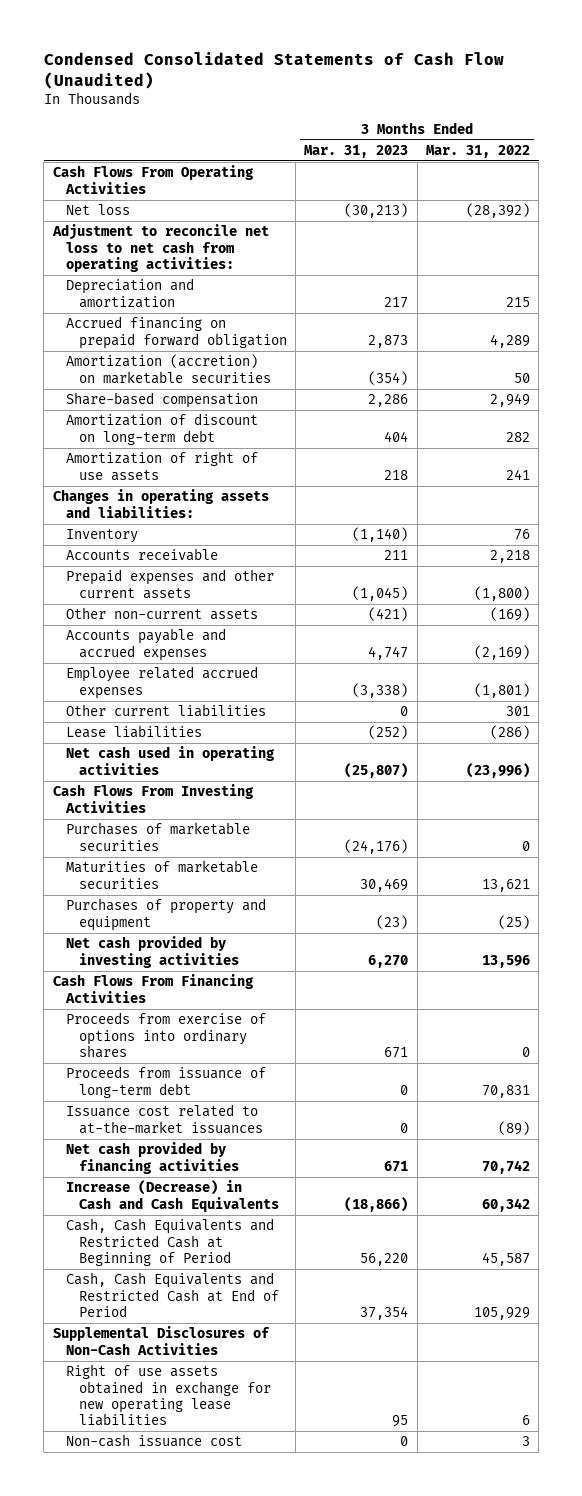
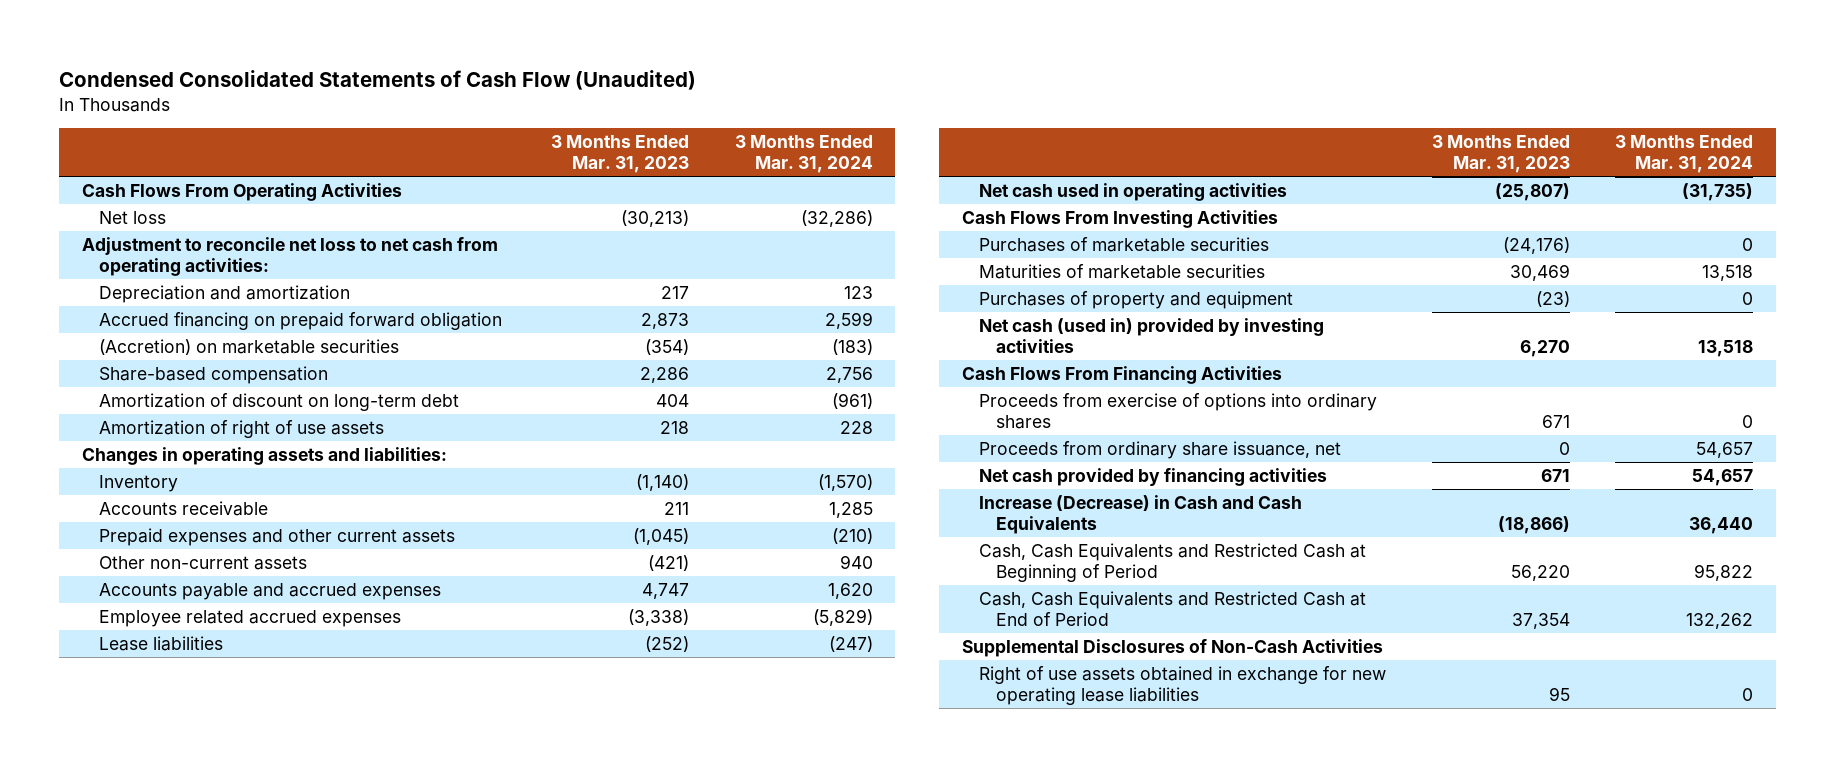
[425,144,530,158] Mar. 31, 2022 -> none
none -> [734,134,873,174] 3 Months Ended Mar. 31, 2024
[65,354,271,384] Amortization (accretion) on marketable securities -> [99,338,400,355] (Accretion) on marketable securities
[65,704,266,718] Other current liabilities -> none
[65,936,239,968] Net cash provided by investing activities -> [979,317,1325,354] Net cash (used in) provided by investing activities
[65,1066,266,1098] Proceeds from issuance of long-term debt -> none
[65,1104,263,1134] Issuance cost related to at-the-market issuances -> none
none -> [979,440,1342,459] Proceeds from ordinary share issuance, net
[65,1434,242,1448] Non-cash issuance cost -> none

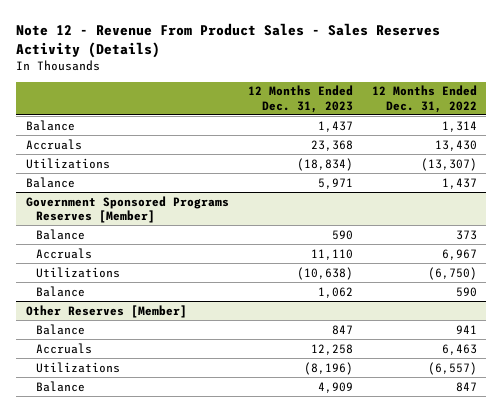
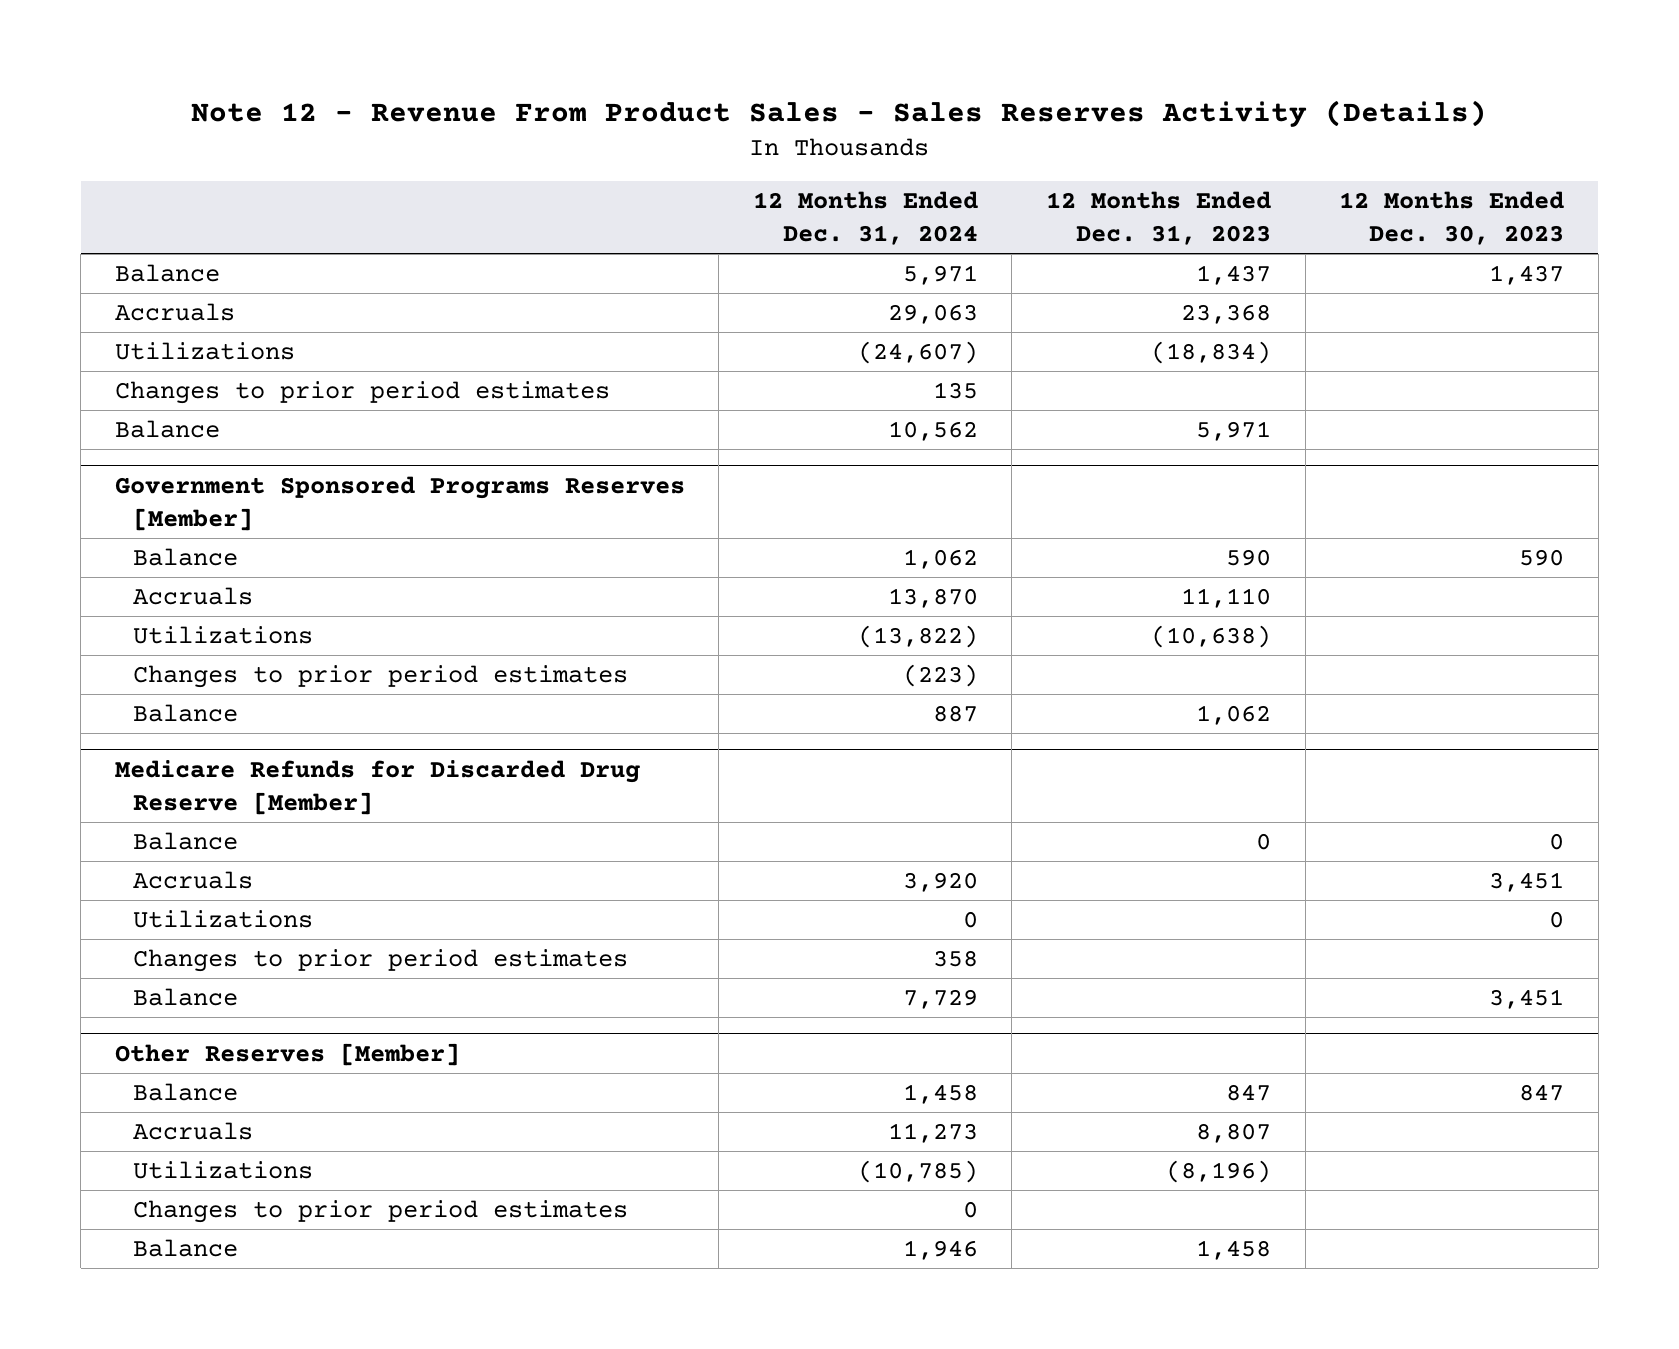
[371,85,477,113] 12 Months Ended Dec. 31, 2022 -> none
none -> [752,191,978,246] 12 Months Ended Dec. 31, 2024
none -> [1339,191,1565,246] 12 Months Ended Dec. 30, 2023
none -> [114,381,610,405] Changes to prior period estimates
none -> [132,665,628,689] Changes to prior period estimates
none -> [114,759,640,815] Medicare Refunds for Discarded Drug Reserve [Member]
none -> [132,832,238,851] Balance
none -> [132,871,253,890] Accruals
none -> [132,910,313,929] Utilizations
none -> [132,949,628,973] Changes to prior period estimates
none -> [132,988,238,1007] Balance
[310,343,353,355] 12,258 -> [1196,1123,1272,1144] 8,807
none -> [132,1200,628,1224] Changes to prior period estimates
[317,381,353,393] 4,909 -> [1196,1240,1272,1261] 1,458

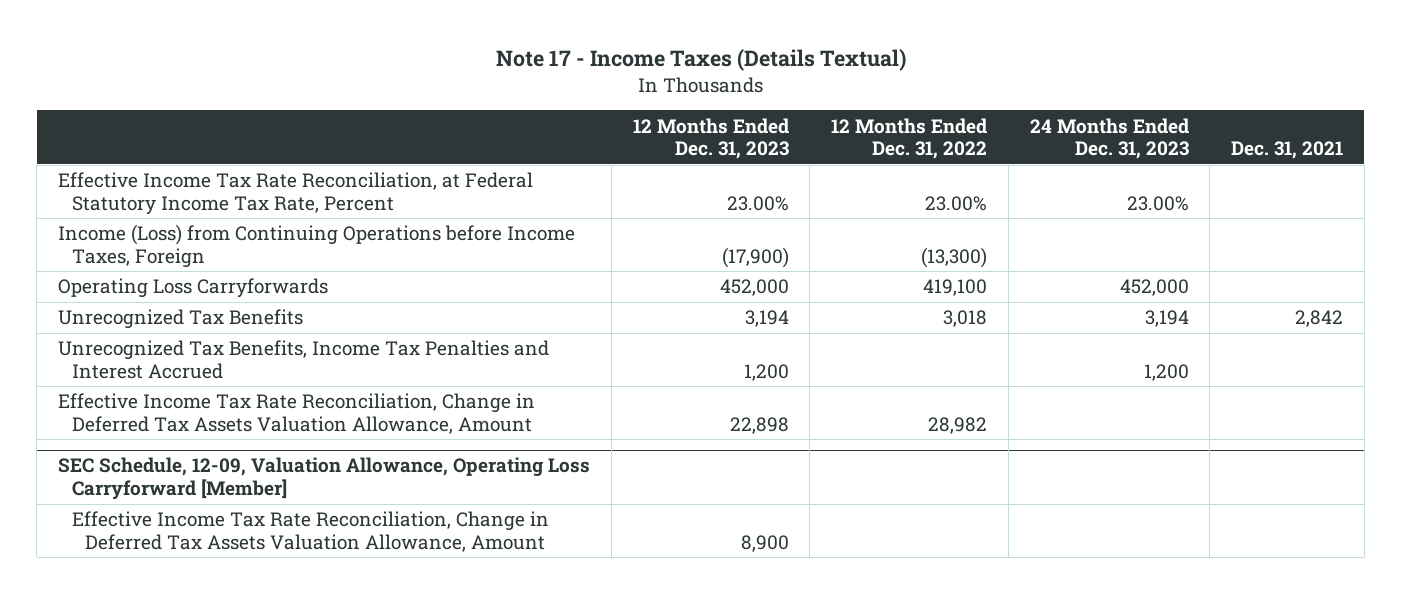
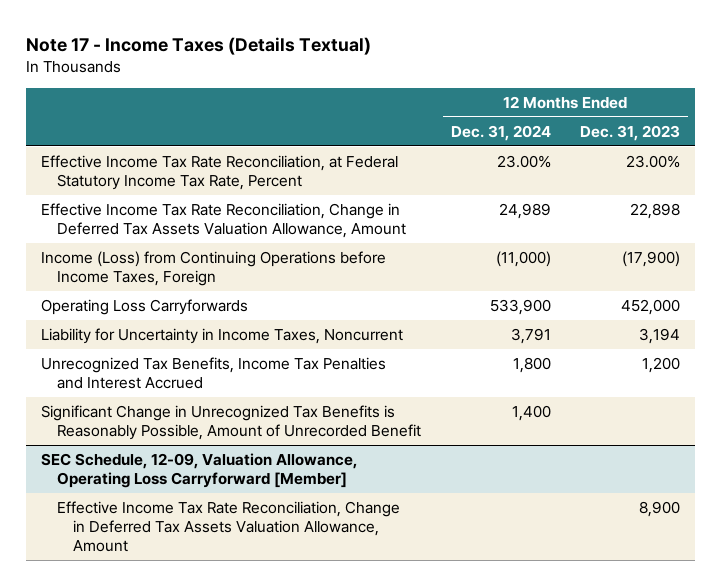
[831,117,988,160] 12 Months Ended Dec. 31, 2022 -> none
[1029,117,1189,160] 24 Months Ended Dec. 31, 2023 -> none
[1231,141,1344,160] Dec. 31, 2021 -> none
none -> [450,124,551,141] Dec. 31, 2024
[58,393,536,434] Effective Income Tax Rate Reconciliation, Change in Deferred Tax Assets Valuation Allowance, Amount -> [41,203,407,239] Effective Income Tax Rate Reconciliation, Change in Deferred Tax Assets Valuation Allowance, Amount
[58,309,304,330] Unrecognized Tax Benefits -> [41,328,404,345] Liability for Uncertainty in Income Taxes, Noncurrent
none -> [41,405,422,441] Significant Change in Unrecognized Tax Benefits is Reasonably Possible, Amount of Unrecorded Benefit

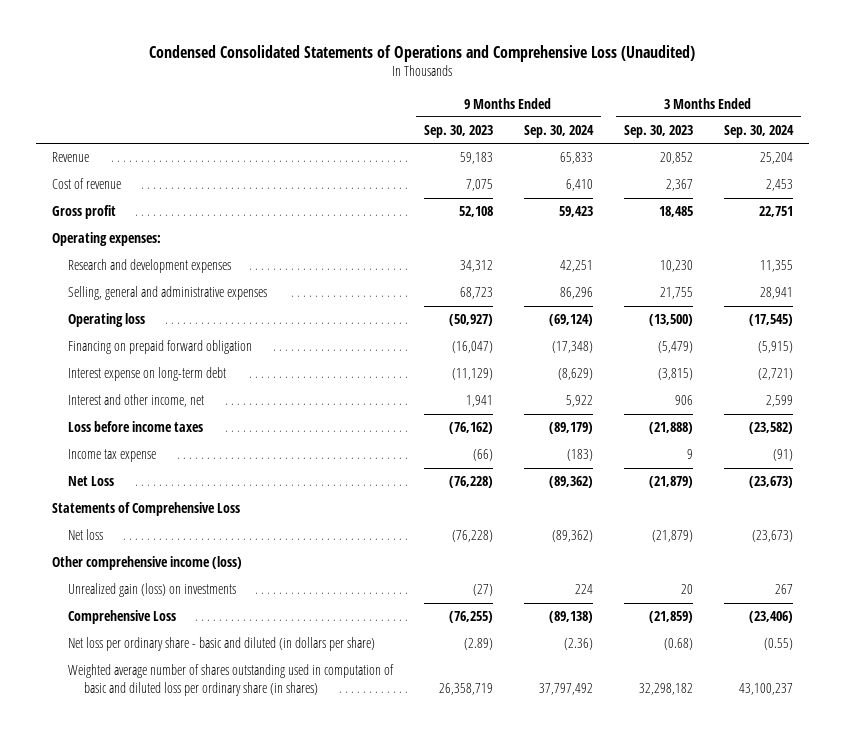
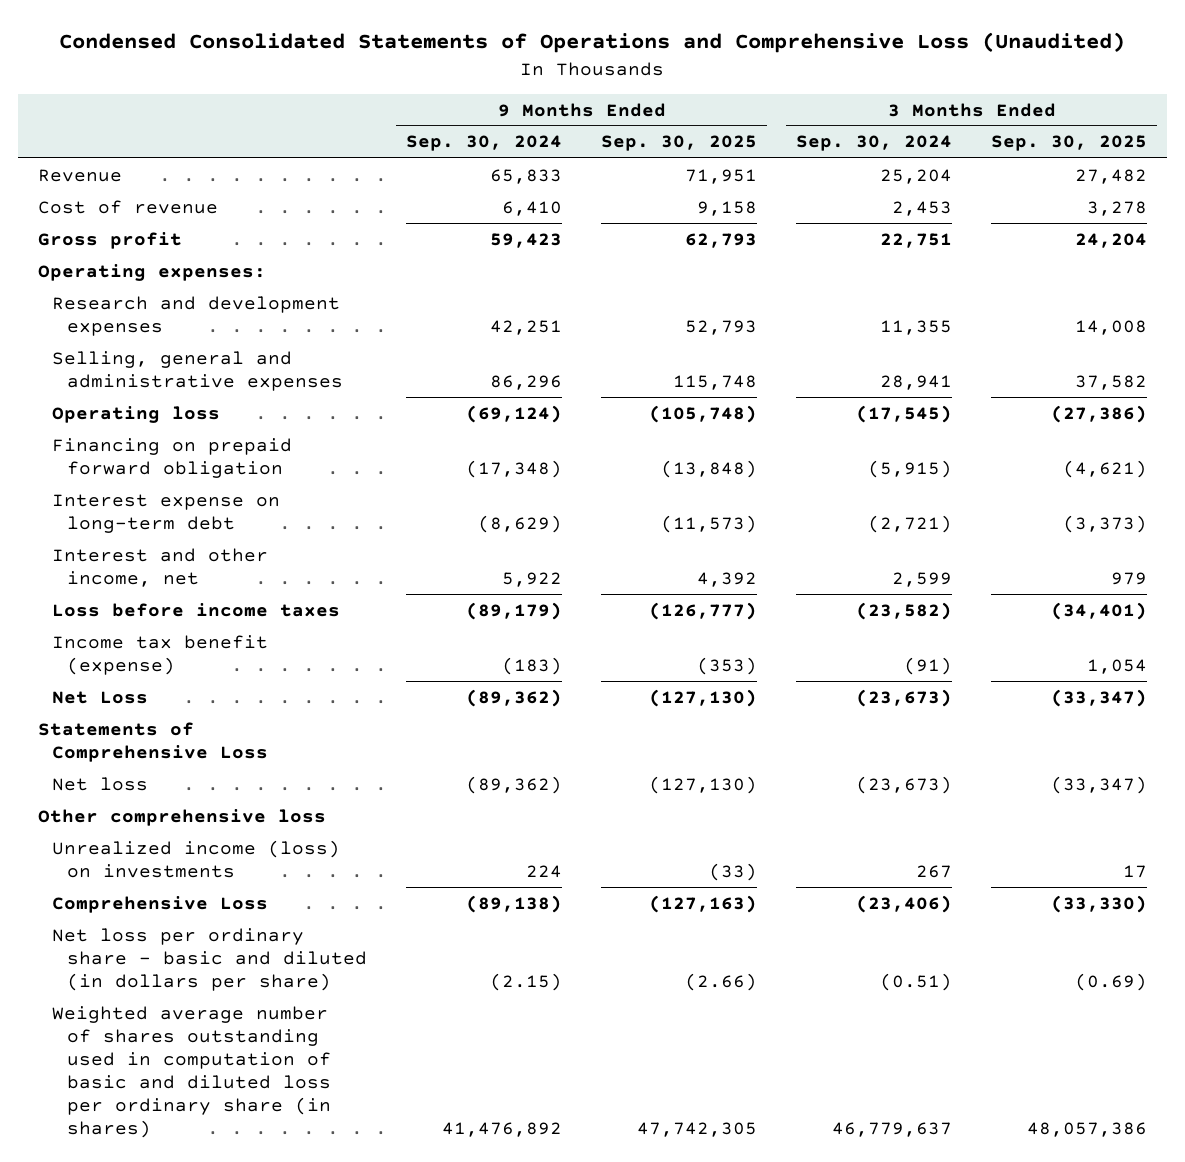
[423,125,493,139] Sep. 30, 2023 -> none
[623,125,693,139] Sep. 30, 2023 -> none
none -> [601,135,758,152] Sep. 30, 2025
none -> [991,135,1148,152] Sep. 30, 2025
[67,449,156,463] Income tax expense -> [52,634,269,675] Income tax benefit (expense)
[51,556,242,571] Other comprehensive income (loss) -> [37,808,326,826] Other comprehensive loss
[67,583,236,598] Unrealized gain (loss) on investments -> [52,839,341,878] Unrealized income (loss) on investments
[563,638,593,651] (2.36) -> [490,972,563,991] (2.15)
[763,638,793,651] (0.55) -> [880,972,953,991] (0.51)
[538,682,593,695] 37,797,492 -> [442,1121,563,1137] 41,476,892
[738,682,793,695] 43,100,237 -> [832,1121,953,1137] 46,779,637

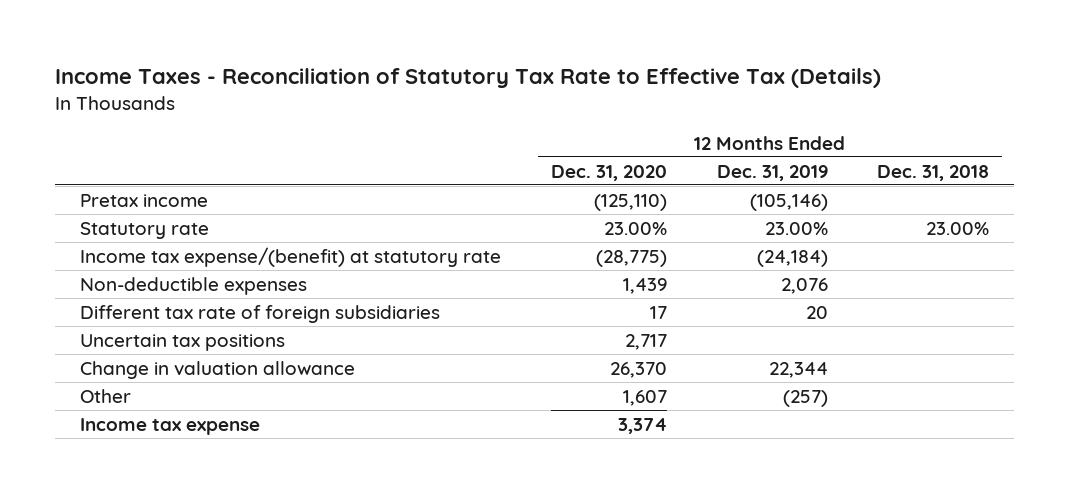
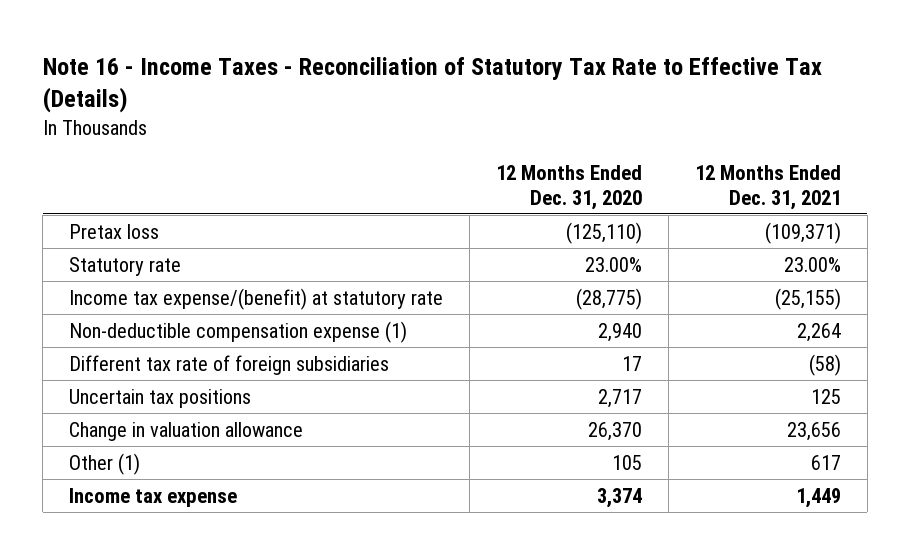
[54,68,881,89] Income Taxes - Reconciliation of Statutory Tax Rate to Effective Tax (Details) -> [42,57,822,114] Note 16 - Income Taxes - Reconciliation of Statutory Tax Rate to Effective Tax (Details)
[716,164,828,181] Dec. 31, 2019 -> none
[877,164,990,181] Dec. 31, 2018 -> none
none -> [694,164,841,210] 12 Months Ended Dec. 31, 2021
[79,193,208,207] Pretax income -> [69,223,160,239] Pretax loss
[79,276,307,295] Non-deductible expenses -> none
none -> [69,320,408,343] Non-deductible compensation expense (1)
[79,388,131,403] Other -> [69,452,141,475] Other (1)
[622,389,667,406] 1,607 -> [612,454,643,470] 105

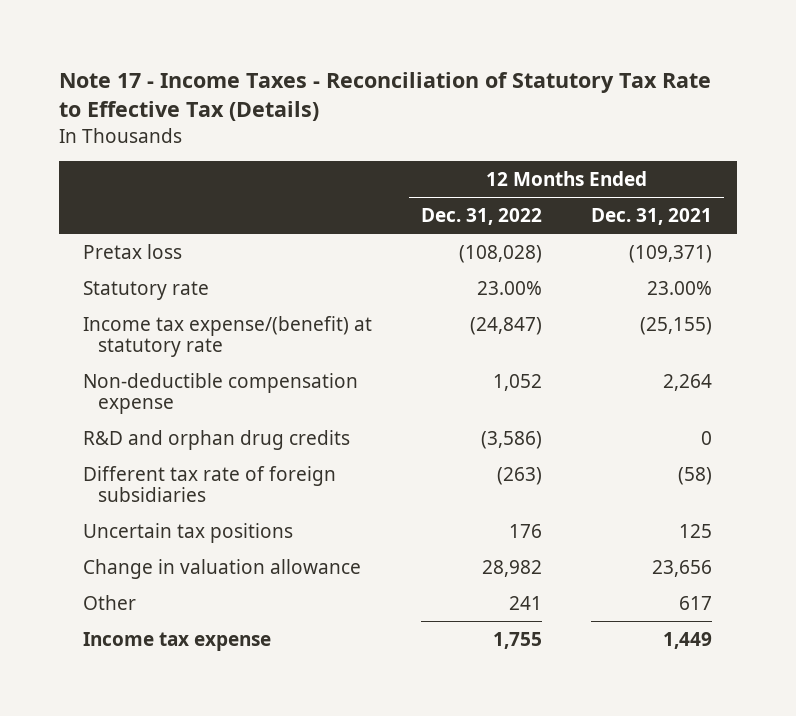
[42,57,822,114] Note 16 - Income Taxes - Reconciliation of Statutory Tax Rate to Effective Tax (Details) -> [58,72,711,122] Note 17 - Income Taxes - Reconciliation of Statutory Tax Rate to Effective Tax (Details)
[496,164,643,210] 12 Months Ended Dec. 31, 2020 -> none
none -> [421,207,543,225] Dec. 31, 2022
[69,320,408,343] Non-deductible compensation expense (1) -> [83,372,359,415] Non-deductible compensation expense
none -> [83,429,351,450] R&D and orphan drug credits
[69,452,141,475] Other (1) -> [83,594,137,610] Other

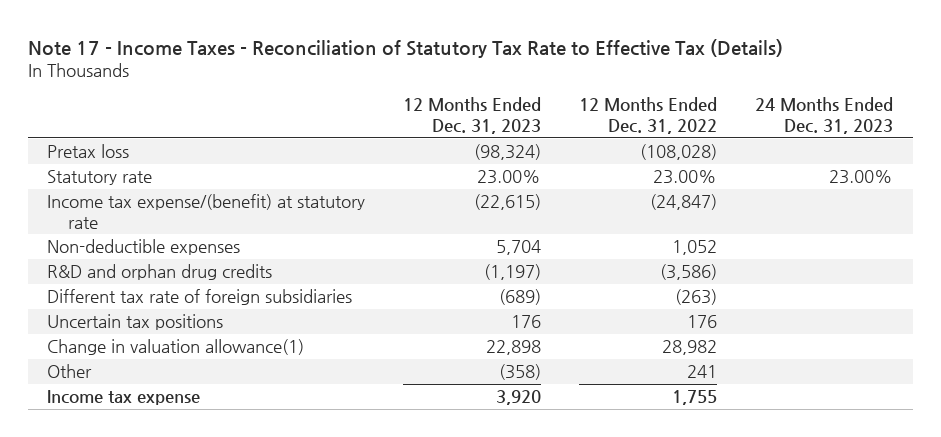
[591,207,713,225] Dec. 31, 2021 -> none
none -> [403,97,542,134] 12 Months Ended Dec. 31, 2023
none -> [755,97,894,134] 24 Months Ended Dec. 31, 2023
[83,372,359,415] Non-deductible compensation expense -> [47,239,241,256] Non-deductible expenses
[83,558,362,579] Change in valuation allowance -> [47,339,305,356] Change in valuation allowance(1)

